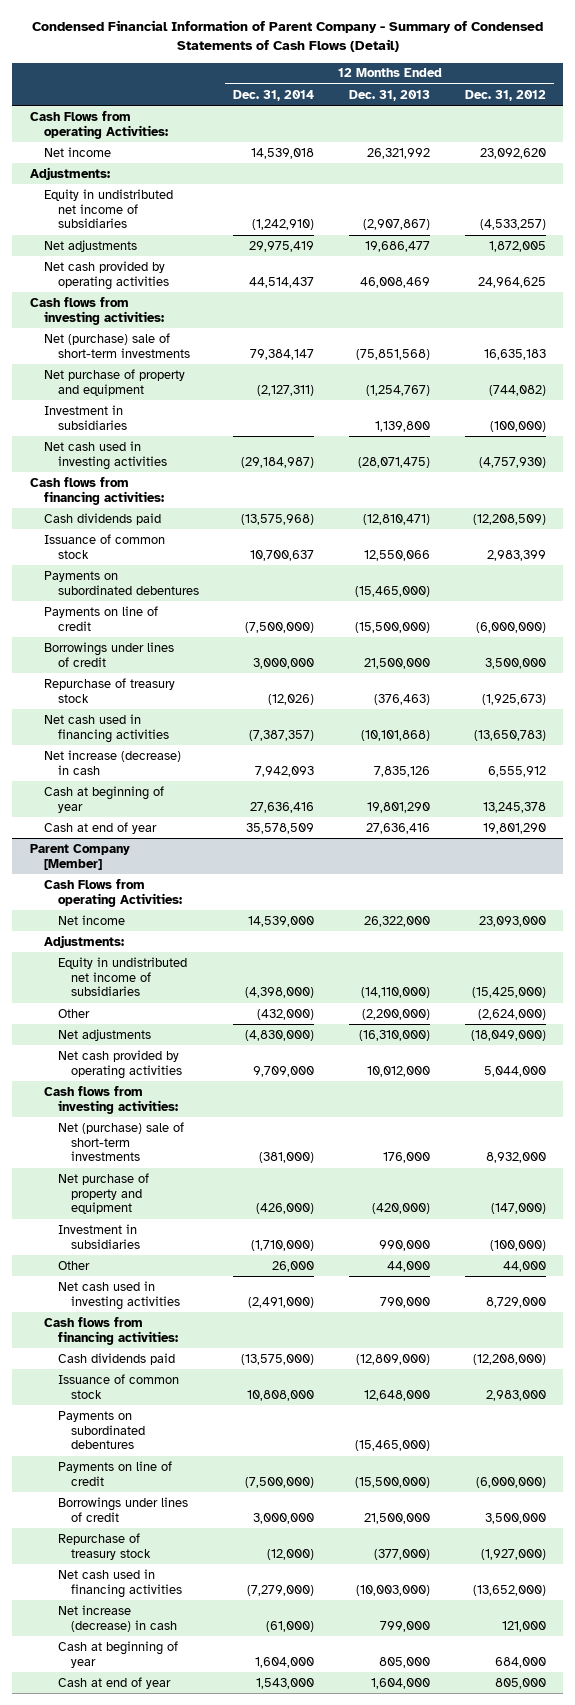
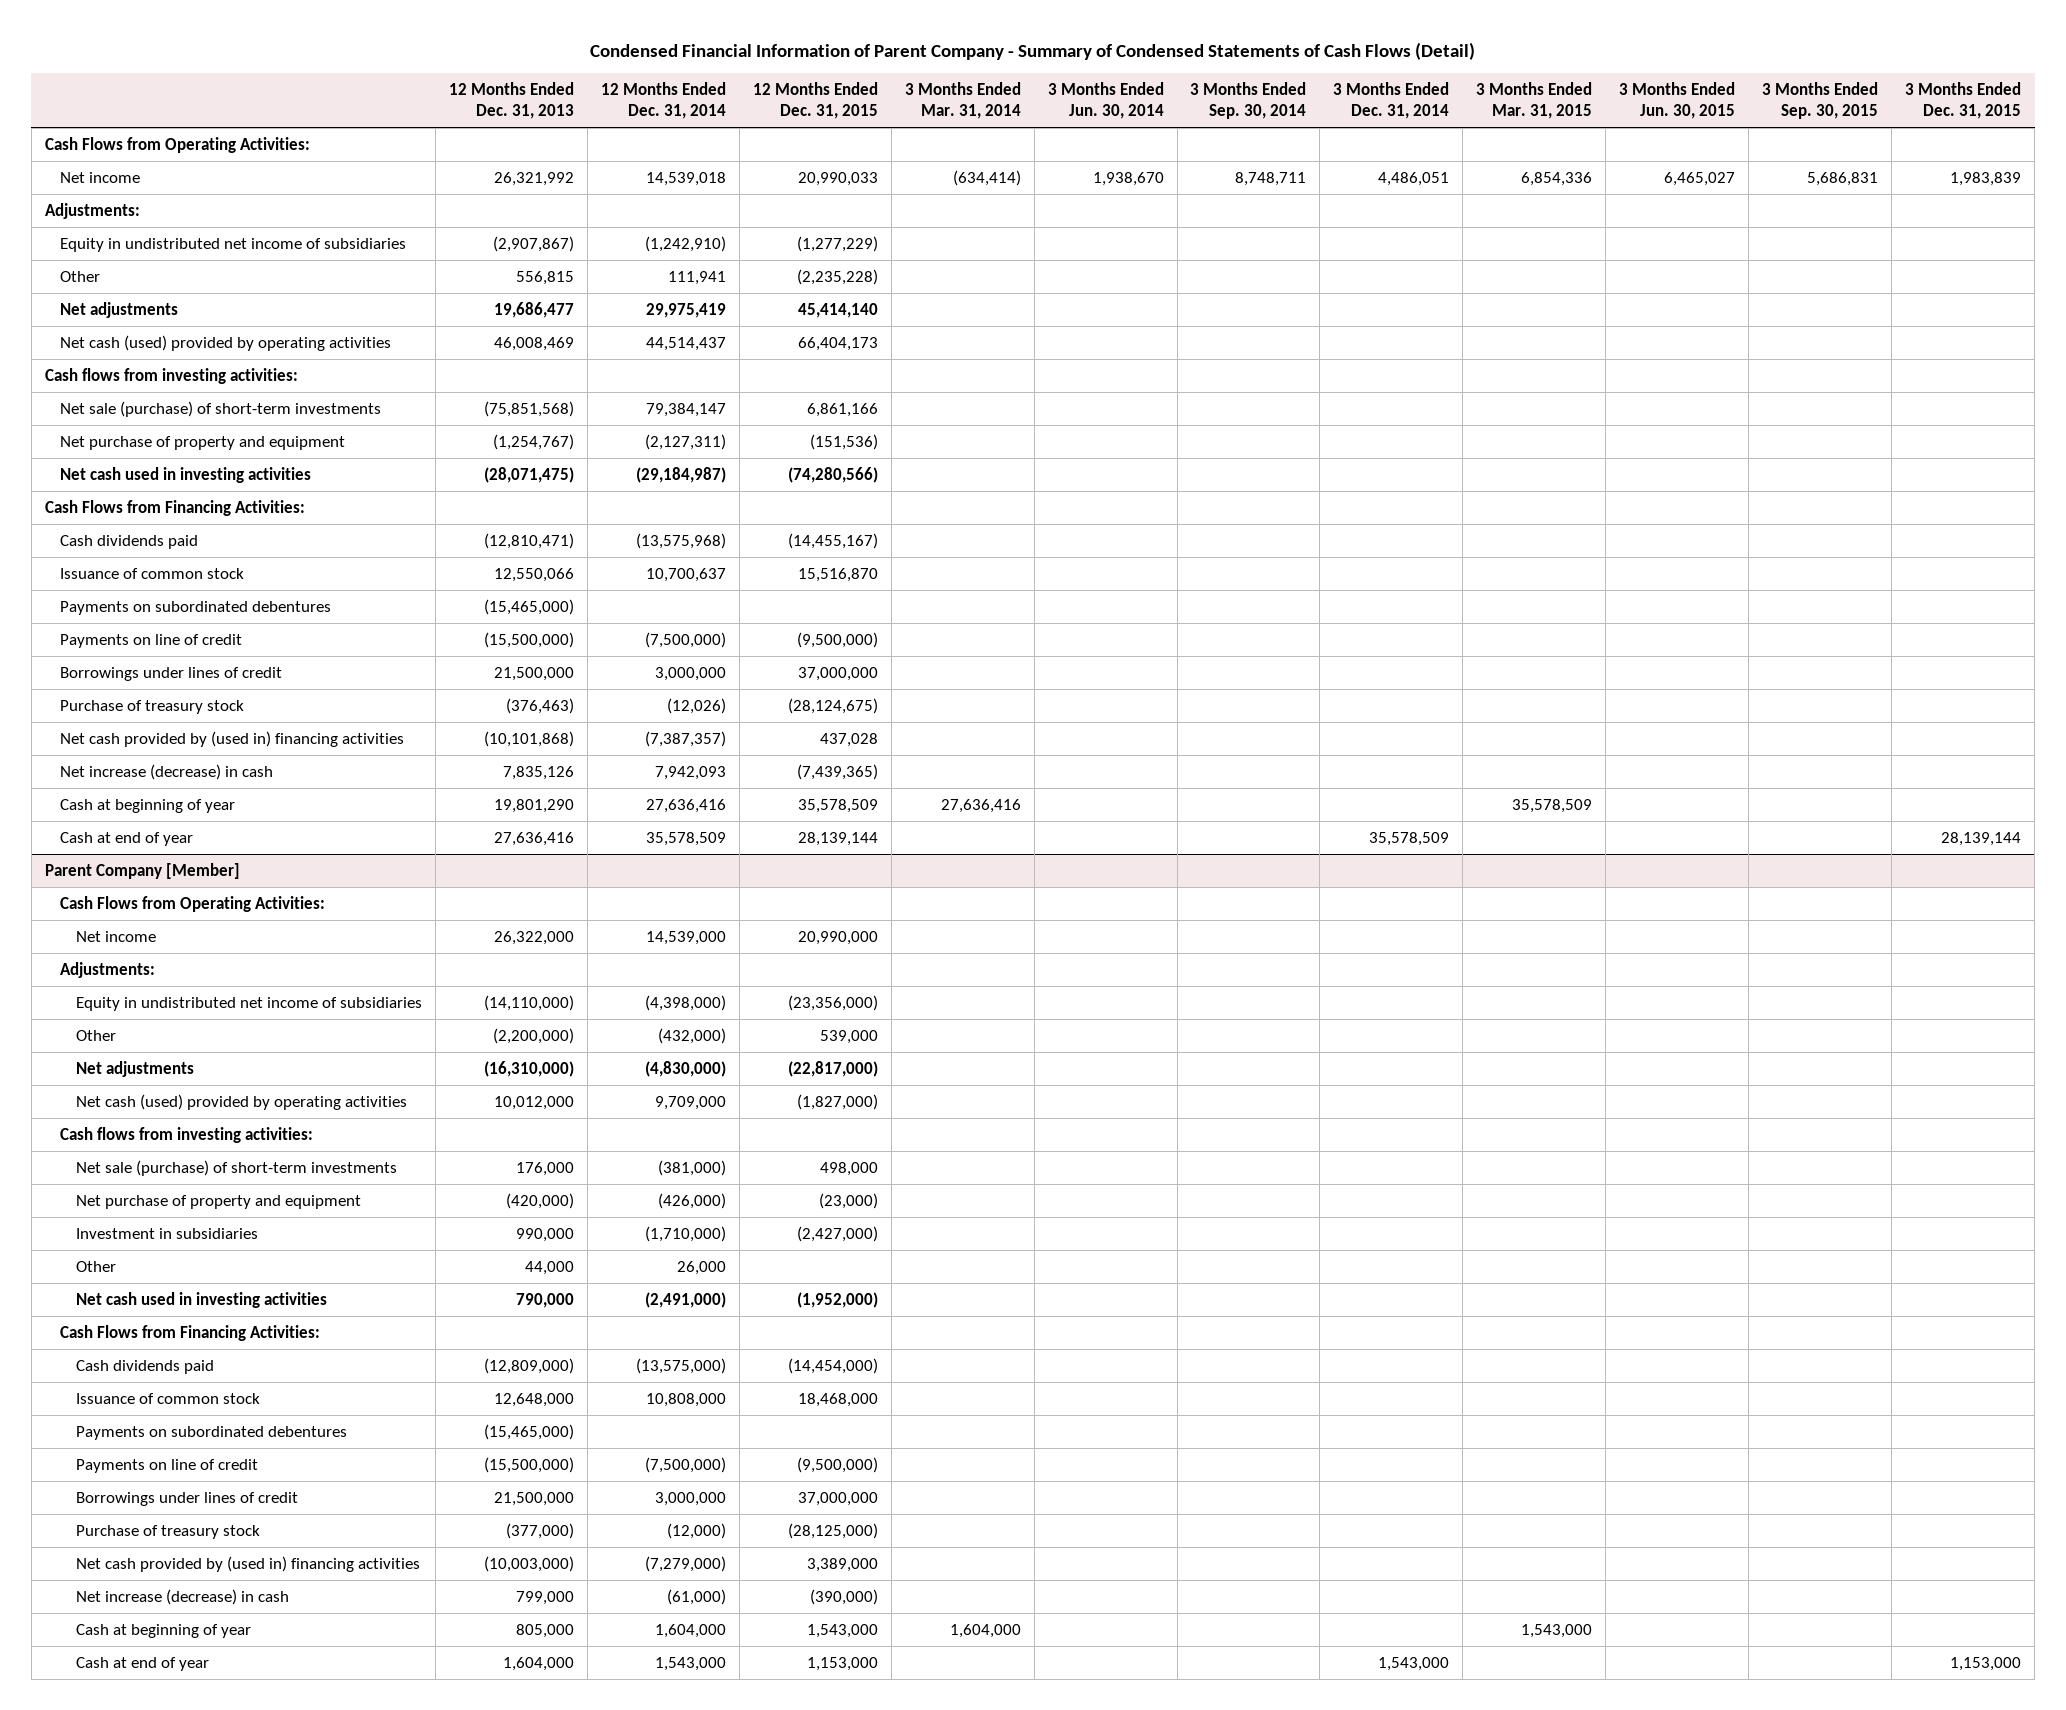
[464,89,546,101] Dec. 31, 2012 -> none
none -> [752,82,878,119] 12 Months Ended Dec. 31, 2015
none -> [904,82,1021,119] 3 Months Ended Mar. 31, 2014
none -> [1047,82,1164,119] 3 Months Ended Jun. 30, 2014
none -> [1190,82,1307,119] 3 Months Ended Sep. 30, 2014
none -> [1333,82,1450,119] 3 Months Ended Dec. 31, 2014
none -> [1476,82,1593,119] 3 Months Ended Mar. 31, 2015
none -> [1619,82,1736,119] 3 Months Ended Jun. 30, 2015
none -> [1762,82,1879,119] 3 Months Ended Sep. 30, 2015
none -> [1905,82,2022,119] 3 Months Ended Dec. 31, 2015
[29,110,168,139] Cash Flows from operating Activities: -> [44,136,310,153] Cash Flows from Operating Activities:
none -> [60,270,101,282] Other
[43,260,169,290] Net cash provided by operating activities -> [60,334,392,351] Net cash (used) provided by operating activities
[43,332,190,358] Net (purchase) sale of short-term investments -> [60,400,382,417] Net sale (purchase) of short-term investments
[43,404,127,430] Investment in subsidiaries -> none
[29,476,164,505] Cash flows from financing activities: -> [44,499,305,516] Cash Flows from Financing Activities:
[43,677,175,703] Repurchase of treasury stock -> [60,699,245,714] Purchase of treasury stock
[43,713,169,743] Net cash used in financing activities -> [60,730,405,747] Net cash provided by (used in) financing activities
[43,878,182,907] Cash Flows from operating Activities: -> [60,895,326,912] Cash Flows from Operating Activities:
[57,1049,183,1079] Net cash provided by operating activities -> [75,1093,407,1110] Net cash (used) provided by operating activities
[57,1121,184,1162] Net (purchase) sale of short-term investments -> [75,1159,397,1176] Net sale (purchase) of short-term investments
[43,1316,178,1345] Cash flows from financing activities: -> [60,1324,321,1341] Cash Flows from Financing Activities:
[57,1532,152,1560] Repurchase of treasury stock -> [75,1524,260,1539] Purchase of treasury stock
[57,1568,183,1598] Net cash used in financing activities -> [75,1555,420,1572] Net cash provided by (used in) financing activities

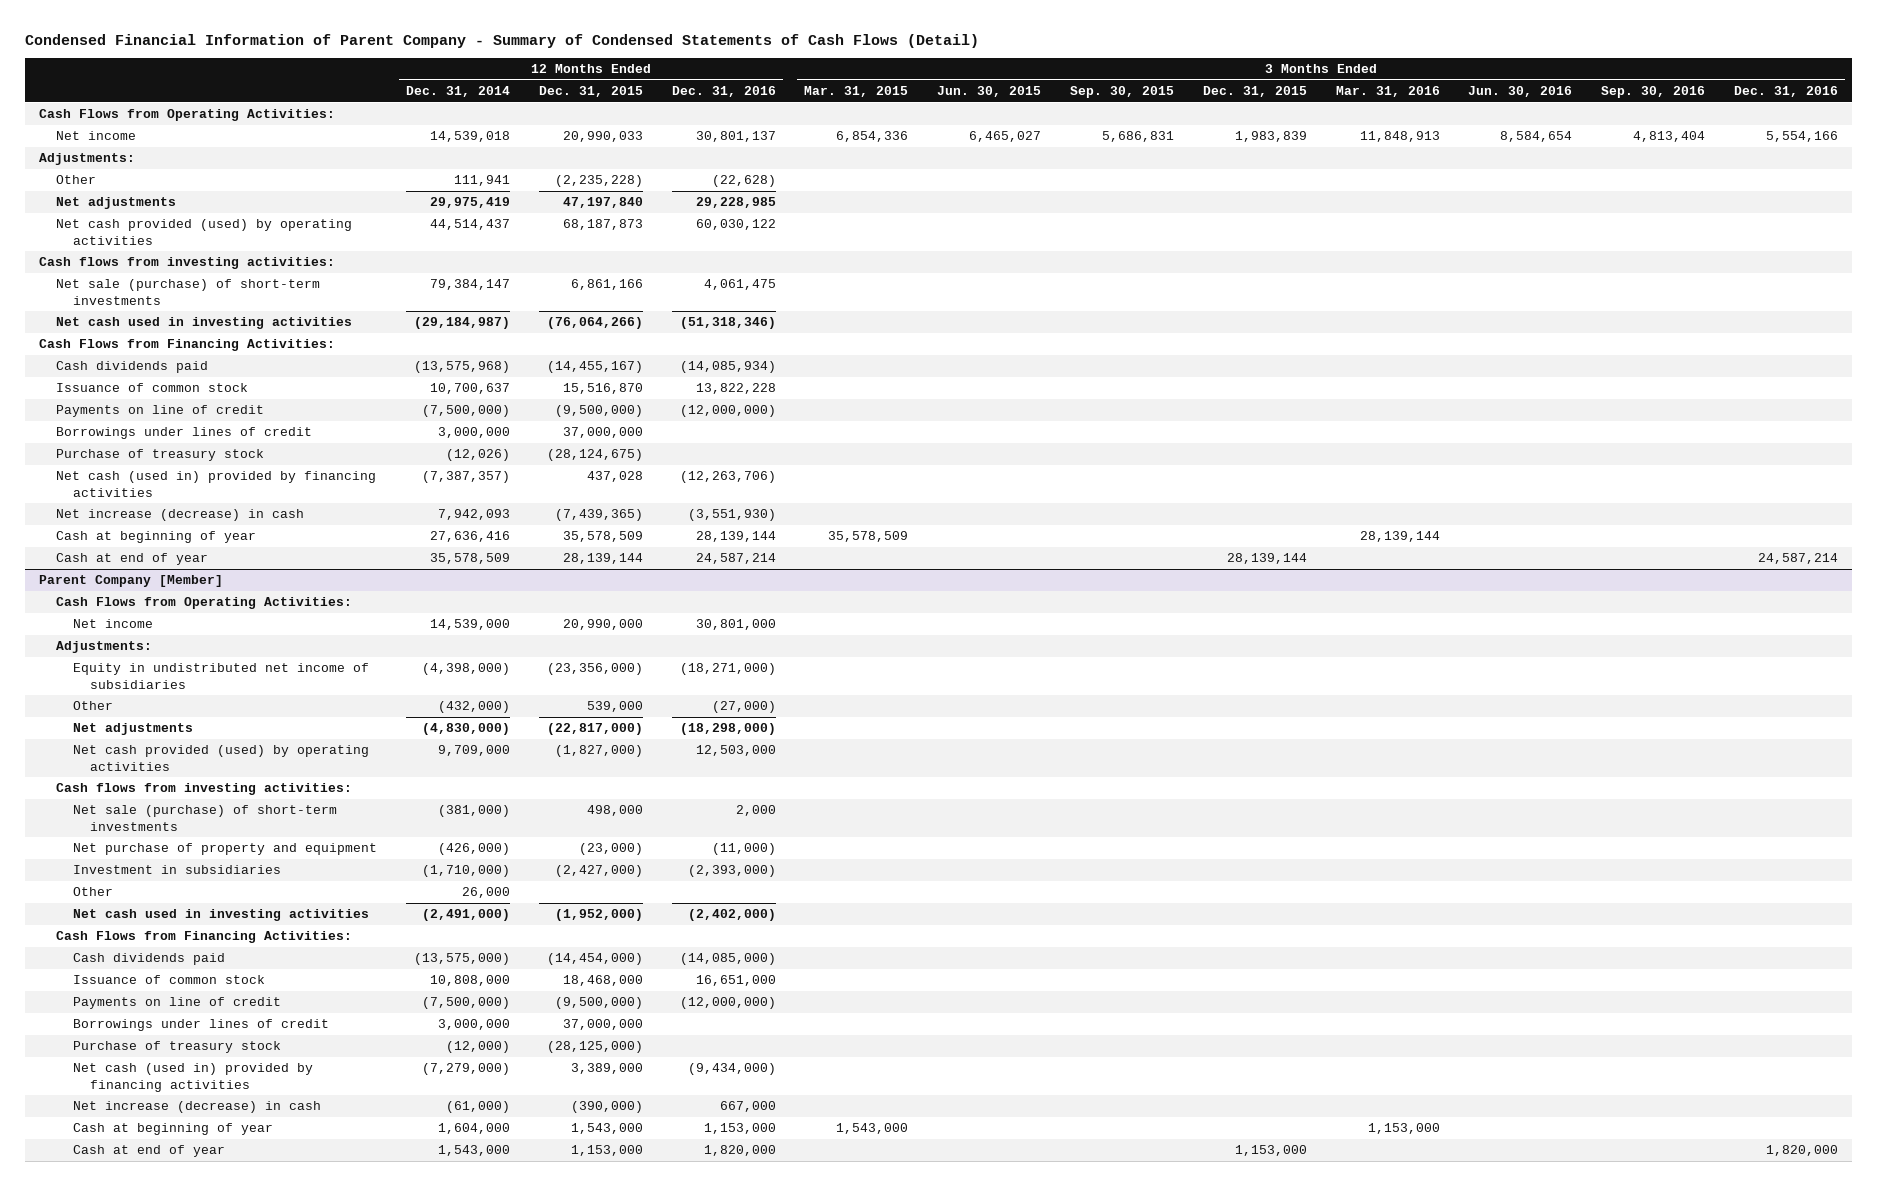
[448,82,574,119] 12 Months Ended Dec. 31, 2013 -> none
[904,82,1021,119] 3 Months Ended Mar. 31, 2014 -> none
[1047,82,1164,119] 3 Months Ended Jun. 30, 2014 -> none
[1190,82,1307,119] 3 Months Ended Sep. 30, 2014 -> none
[1333,82,1450,119] 3 Months Ended Dec. 31, 2014 -> none
none -> [671,86,776,98] Dec. 31, 2016
none -> [1335,86,1440,98] Mar. 31, 2016
none -> [1468,86,1573,98] Jun. 30, 2016
none -> [1601,86,1706,99] Sep. 30, 2016
none -> [1733,86,1838,98] Dec. 31, 2016
[60,237,407,252] Equity in undistributed net income of subsidiaries -> none
[797,302,878,318] 45,414,140 -> [562,197,643,209] 47,197,840
[60,334,392,351] Net cash (used) provided by operating activities -> [56,219,353,245] Net cash provided (used) by operating activities
[797,336,878,351] 66,404,173 -> [562,219,643,231] 68,187,873
[60,435,346,450] Net purchase of property and equipment -> none
[787,466,878,483] (74,280,566) -> [546,317,643,330] (76,064,266)
[60,600,332,615] Payments on subordinated debentures -> none
[60,730,405,747] Net cash provided by (used in) financing activities -> [56,471,377,497] Net cash (used in) provided by financing activities
[75,1093,407,1110] Net cash (used) provided by operating activities -> [73,745,370,771] Net cash provided (used) by operating activities
[75,1425,347,1440] Payments on subordinated debentures -> none
[75,1555,420,1572] Net cash provided by (used in) financing activities -> [73,1063,314,1092] Net cash (used in) provided by financing activities

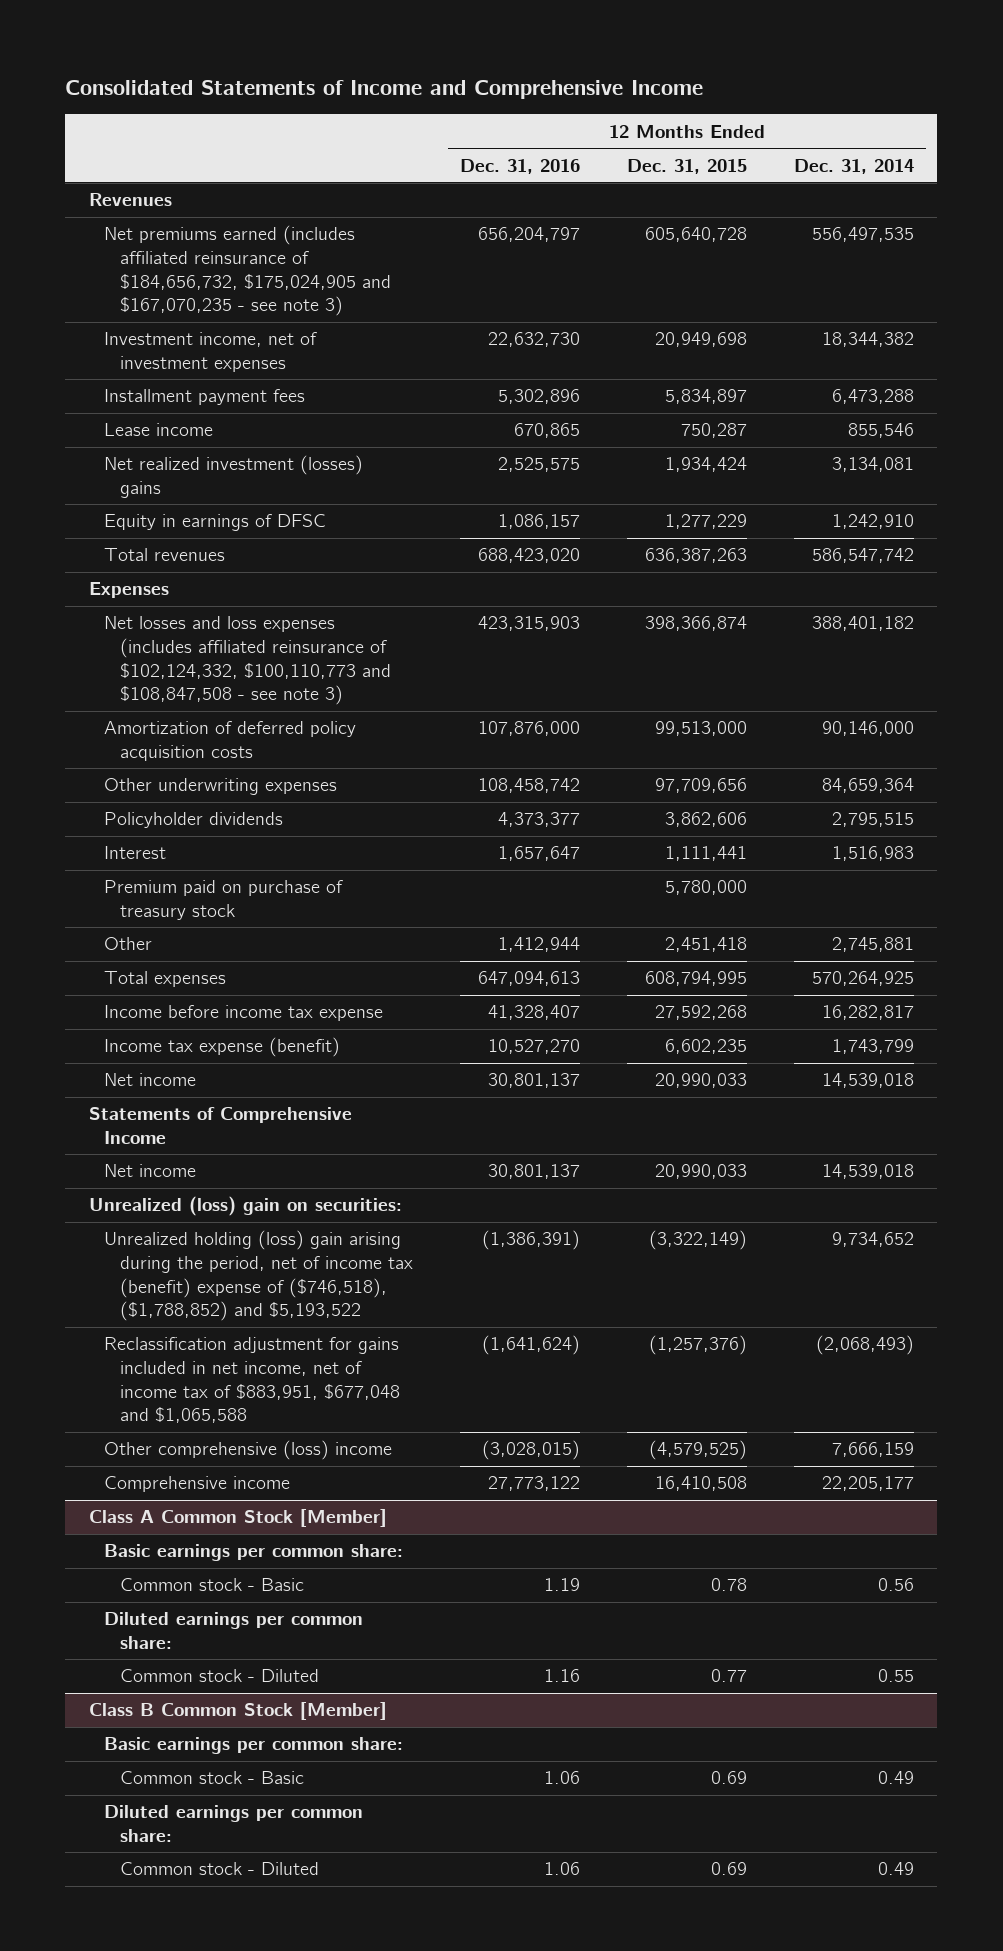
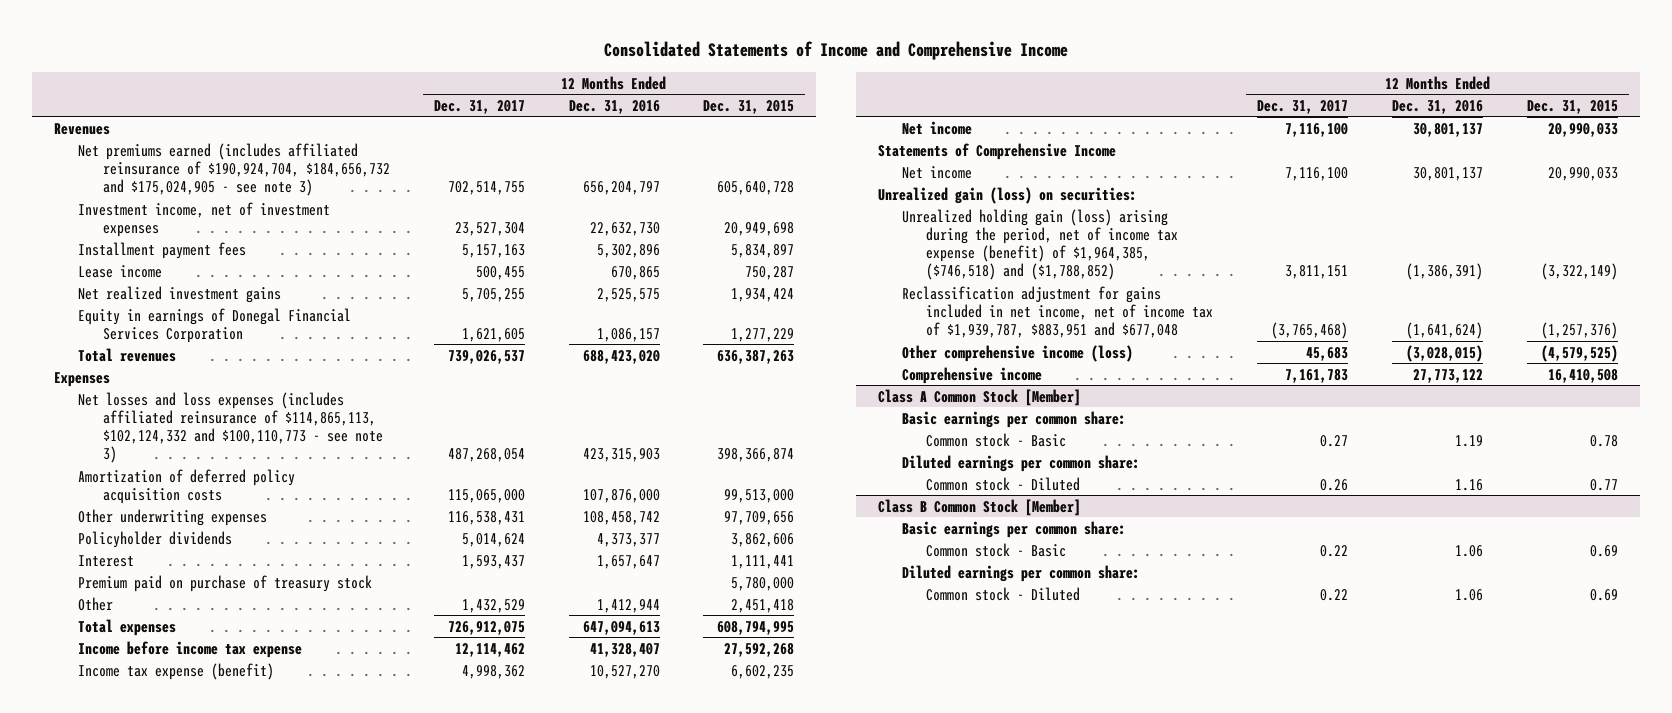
[793,158,914,174] Dec. 31, 2014 -> none
none -> [433,99,525,114] Dec. 31, 2017
[104,225,392,317] Net premiums earned (includes affiliated reinsurance of $184,656,732, $175,024,905 and $167,070,235 - see note 3) -> [78,142,390,197] Net premiums earned (includes affiliated reinsurance of $190,924,704, $184,656,732 and $175,024,905 - see note 3)
[104,455,364,499] Net realized investment (losses) gains -> [78,285,282,303] Net realized investment gains
[104,514,327,532] Equity in earnings of DFSC -> [78,307,352,343] Equity in earnings of Donegal Financial Services Corporation
[104,616,392,706] Net losses and loss expenses (includes affiliated reinsurance of $102,124,332, $100,110,773 and $108,847,508 - see note 3) -> [78,391,383,464] Net losses and loss expenses (includes affiliated reinsurance of $114,865,113, $102,124,332 and $100,110,773 - see note 3)
[88,1196,402,1217] Unrealized (loss) gain on securities: -> [877,186,1137,204] Unrealized gain (loss) on securities:
[104,1230,414,1322] Unrealized holding (loss) gain arising during the period, net of income tax (benefit) expense of ($746,518), ($1,788,852) and $5,193,522 -> [901,208,1179,281] Unrealized holding gain (loss) arising during the period, net of income tax expense (benefit) of $1,964,385, ($746,518) and ($1,788,852)
[104,1337,401,1424] Reclassification adjustment for gains included in net income, net of income tax of $883,951, $677,048 and $1,065,588 -> [901,285,1214,339] Reclassification adjustment for gains included in net income, net of income tax of $1,939,787, $883,951 and $677,048
[104,1440,393,1461] Other comprehensive (loss) income -> [901,344,1133,362] Other comprehensive income (loss)

